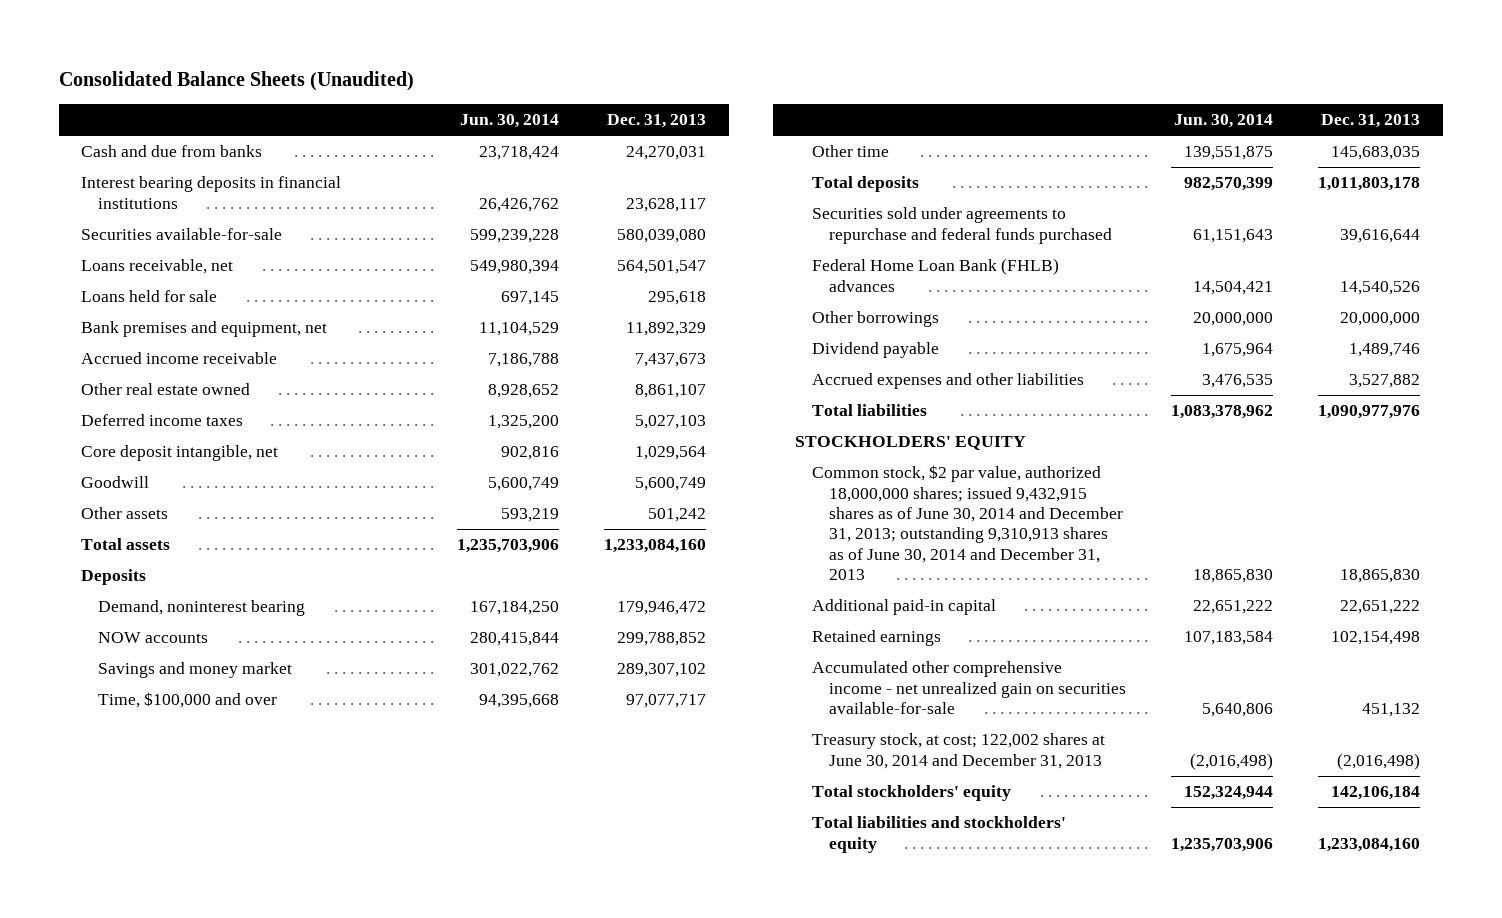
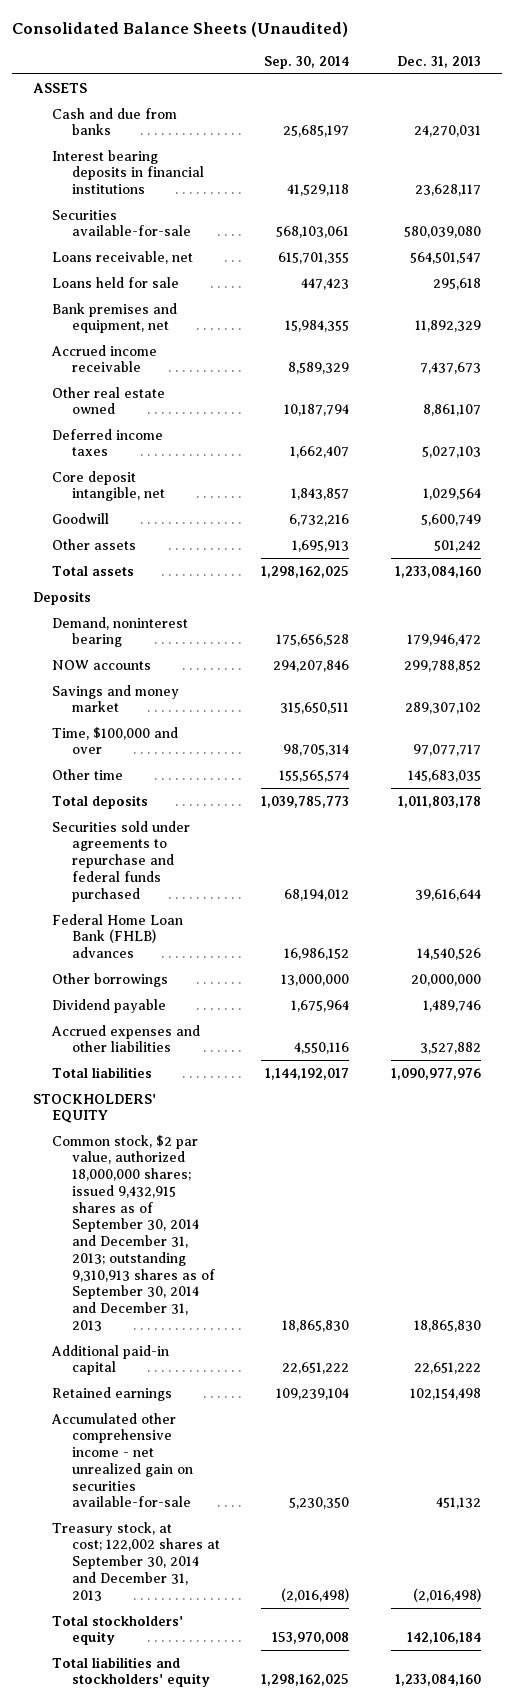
[459,114,559,129] Jun. 30, 2014 -> none
none -> [264,55,350,69] Sep. 30, 2014
none -> [32,82,87,93] ASSETS
[811,465,1123,581] Common stock, $2 par value, authorized 18,000,000 shares; issued 9,432,915 shares as of June 30, 2014 and December 31, 2013; outstanding 9,310,913 shares as of June 30, 2014 and December 31, 2013 -> [52,1134,215,1331] Common stock, $2 par value, authorized 18,000,000 shares; issued 9,432,915 shares as of September 30, 2014 and December 31, 2013; outstanding 9,310,913 shares as of September 30, 2014 and December 31, 2013
[811,733,1105,769] Treasury stock, at cost; 122,002 shares at June 30, 2014 and December 31, 2013 -> [52,1521,220,1601] Treasury stock, at cost; 122,002 shares at September 30, 2014 and December 31, 2013

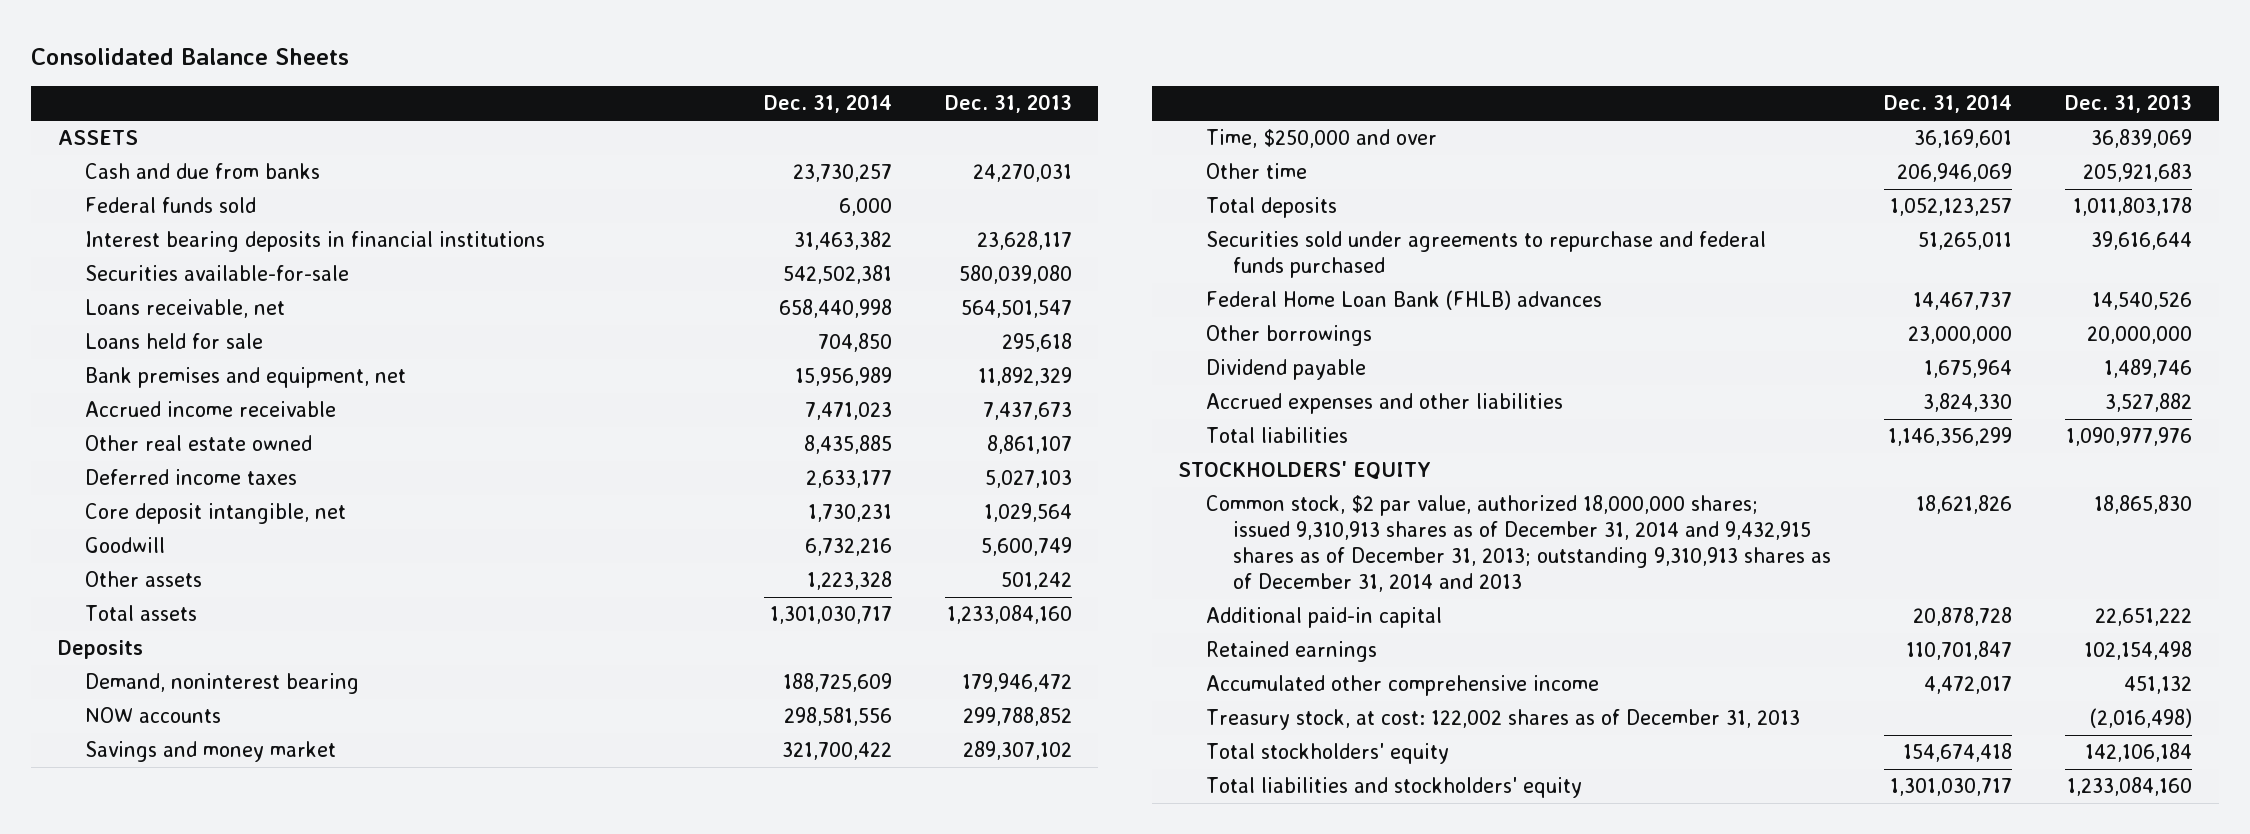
[11,21,348,37] Consolidated Balance Sheets (Unaudited) -> [31,47,350,65] Consolidated Balance Sheets
[264,55,350,69] Sep. 30, 2014 -> none
none -> [763,94,892,114] Dec. 31, 2014
none -> [85,197,257,214] Federal funds sold
[52,726,179,755] Time, $100,000 and over -> [1205,129,1437,149] Time, $250,000 and over
[412,744,481,757] 97,077,717 -> [2091,129,2193,149] 36,839,069
[407,769,481,782] 145,683,035 -> [2083,163,2193,183] 205,921,683
[52,1134,215,1331] Common stock, $2 par value, authorized 18,000,000 shares; issued 9,432,915 shares as of September 30, 2014 and December 31, 2013; outstanding 9,310,913 shares as of September 30, 2014 and December 31, 2013 -> [1205,495,1832,593] Common stock, $2 par value, authorized 18,000,000 shares; issued 9,310,913 shares as of December 31, 2014 and 9,432,915 shares as of December 31, 2013; outstanding 9,310,913 shares as of December 31, 2014 and 2013
[51,1412,193,1508] Accumulated other comprehensive income - net unrealized gain on securities available-for-sale -> [1205,675,1599,697] Accumulated other comprehensive income
[52,1521,220,1601] Treasury stock, at cost; 122,002 shares at September 30, 2014 and December 31, 2013 -> [1205,709,1800,731] Treasury stock, at cost: 122,002 shares as of December 31, 2013

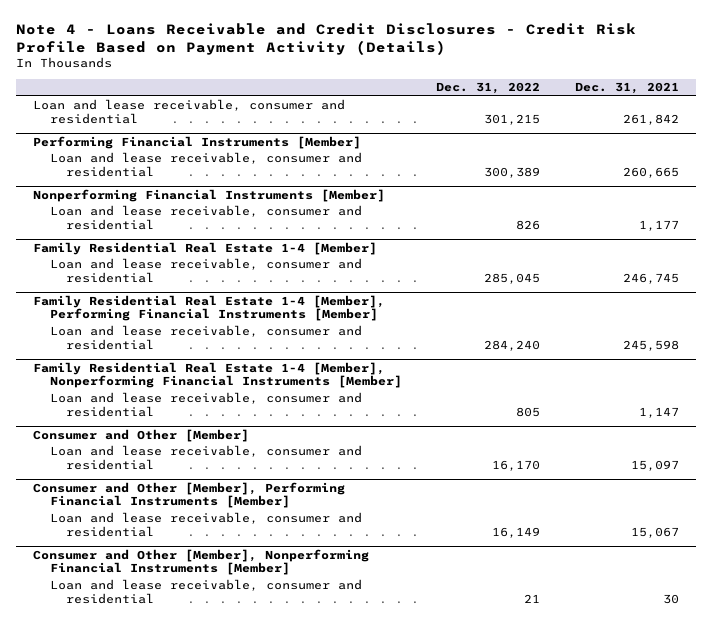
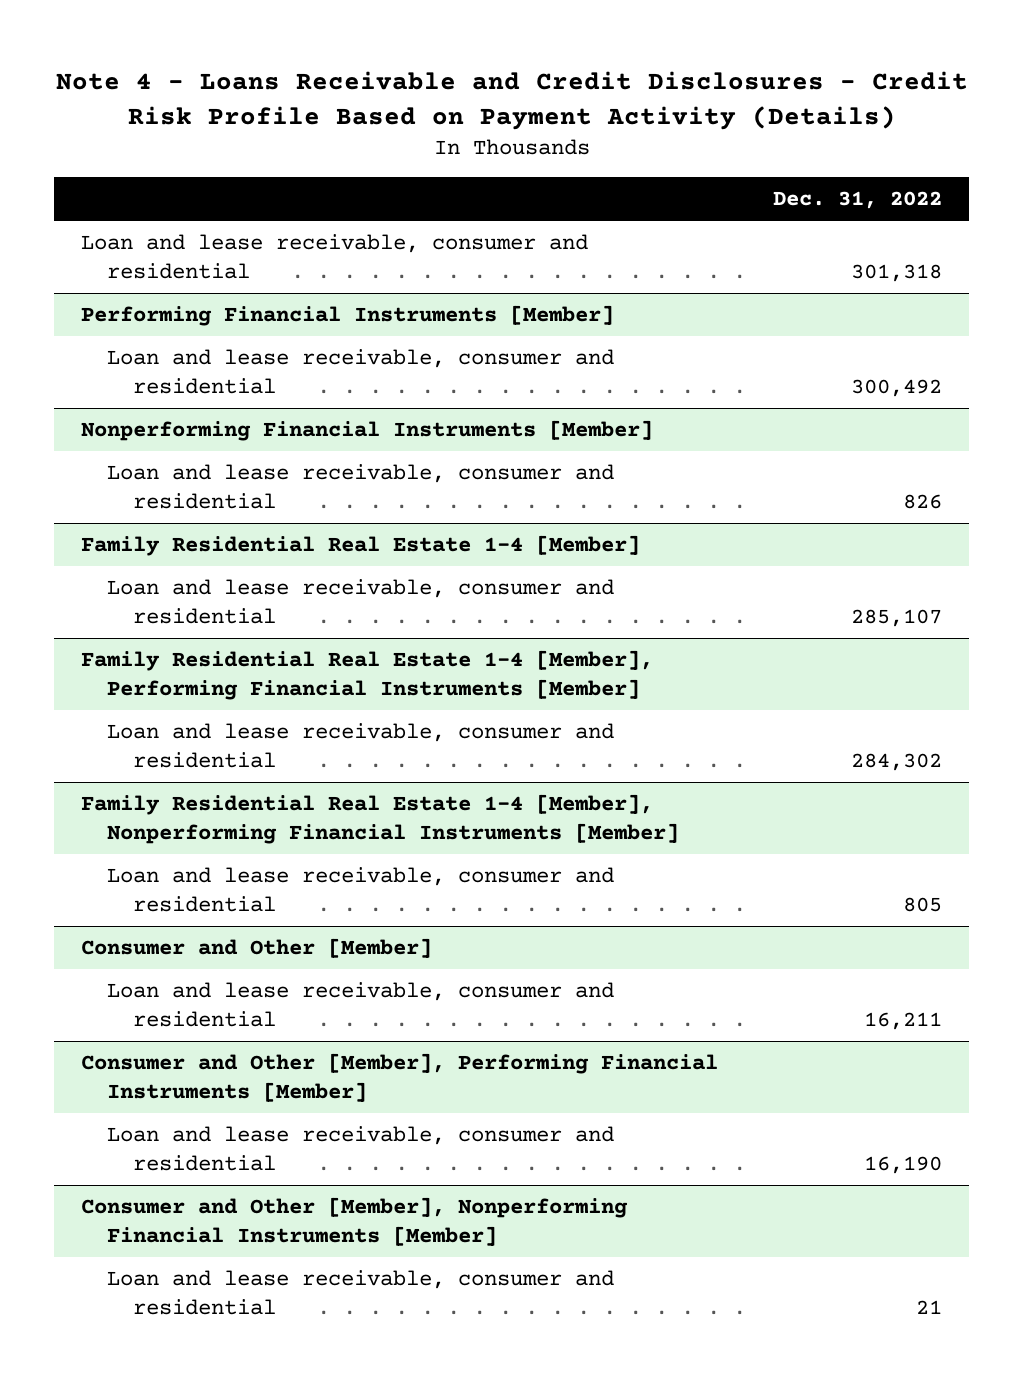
[574,82,679,95] Dec. 31, 2021 -> none
[484,113,541,125] 301,215 -> [850,264,942,283] 301,318
[484,166,541,178] 300,389 -> [850,379,942,398] 300,492
[484,272,541,284] 285,045 -> [850,609,942,628] 285,107
[484,339,541,351] 284,240 -> [850,753,942,772] 284,302
[492,459,541,471] 16,170 -> [863,1012,942,1031] 16,211
[492,526,541,538] 16,149 -> [863,1156,942,1175] 16,190

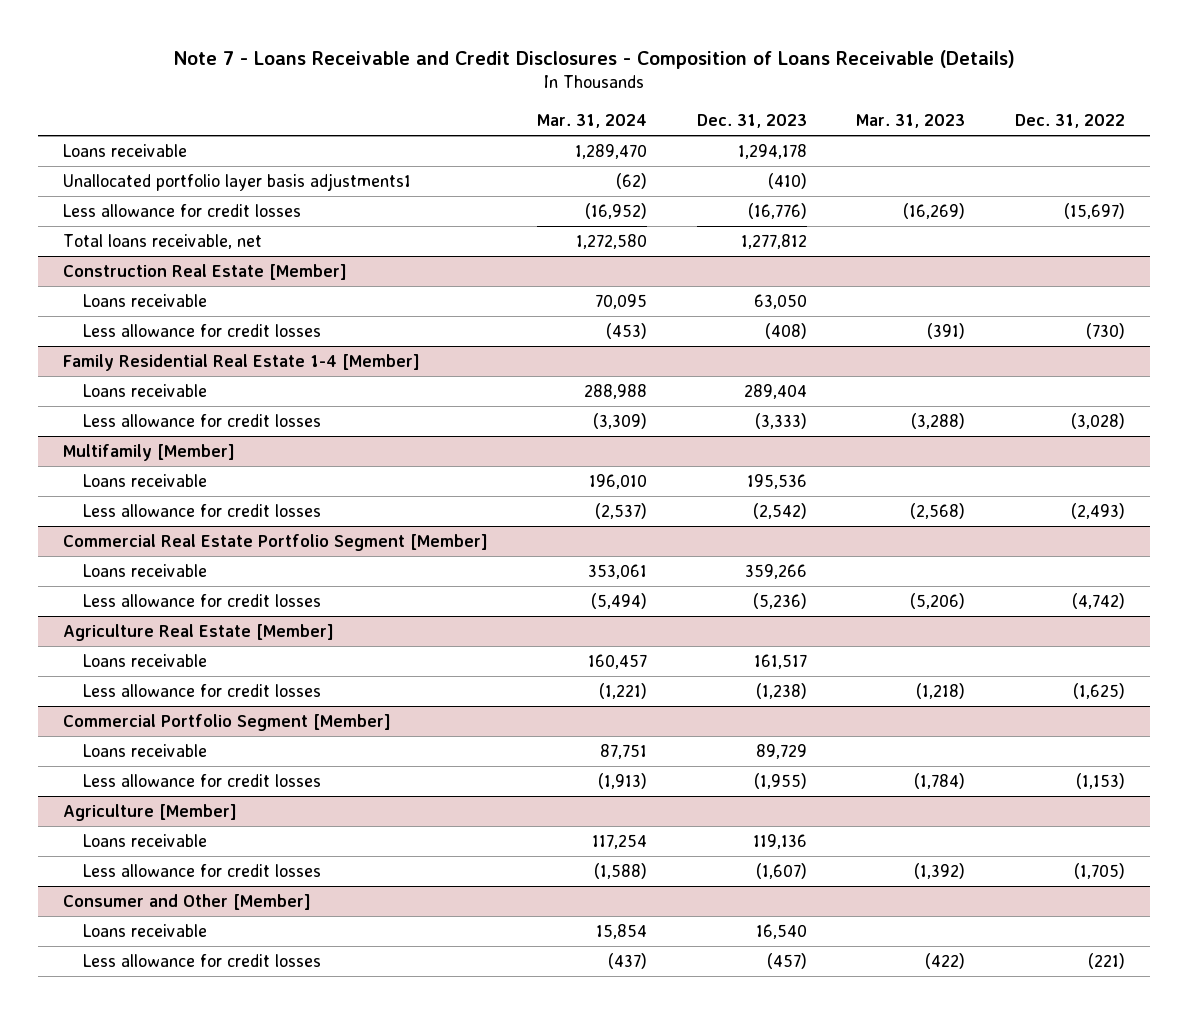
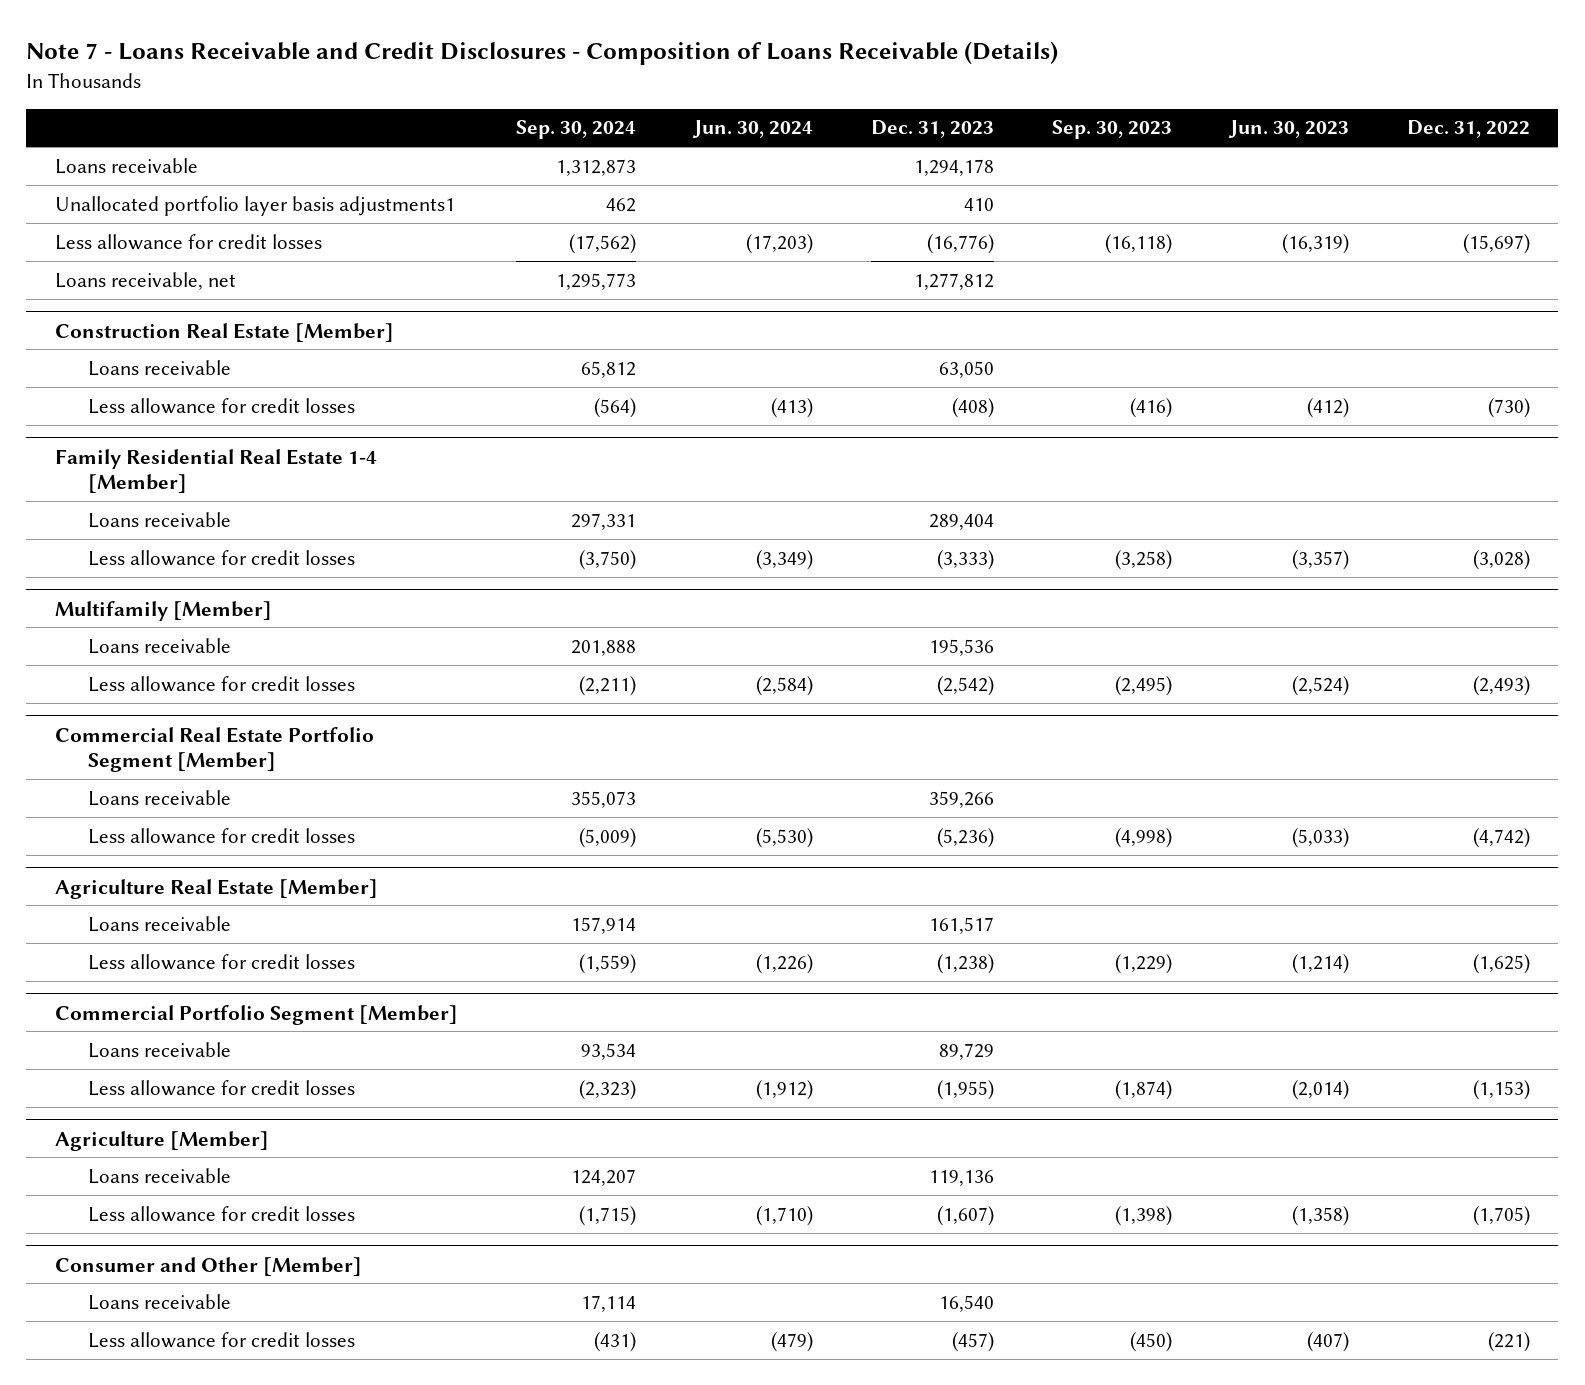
[537,114,648,129] Mar. 31, 2024 -> none
[856,114,966,129] Mar. 31, 2023 -> none
none -> [516,120,637,140] Sep. 30, 2024
none -> [691,120,813,139] Jun. 30, 2024
none -> [1051,120,1172,140] Sep. 30, 2023
none -> [1227,120,1349,139] Jun. 30, 2023
[767,172,807,189] (410) -> [963,197,994,211] 410
[62,233,262,249] Total loans receivable, net -> [55,271,237,290] Loans receivable, net

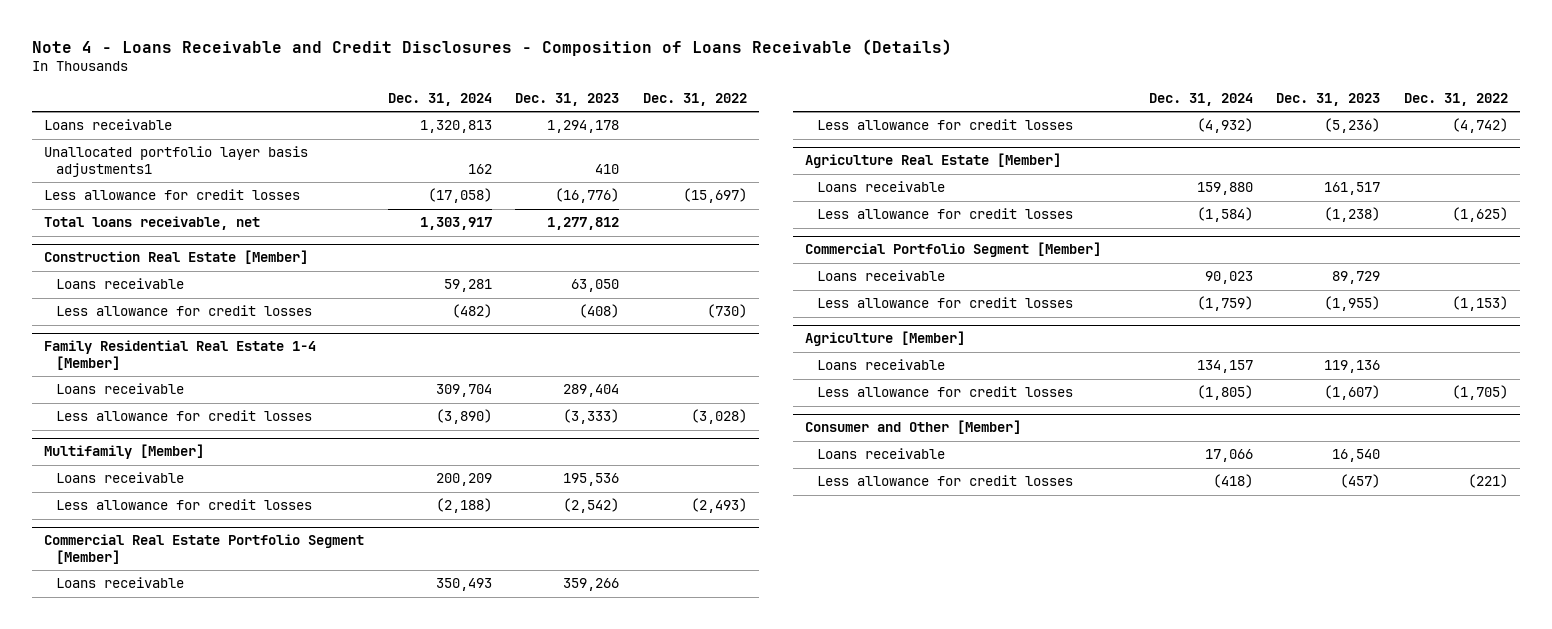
[26,41,1059,66] Note 7 - Loans Receivable and Credit Disclosures - Composition of Loans Receivable (Details) -> [31,38,952,56] Note 4 - Loans Receivable and Credit Disclosures - Composition of Loans Receivable (Details)
[516,120,637,140] Sep. 30, 2024 -> none
[691,120,813,139] Jun. 30, 2024 -> none
[1051,120,1172,140] Sep. 30, 2023 -> none
[1227,120,1349,139] Jun. 30, 2023 -> none
none -> [387,93,492,107] Dec. 31, 2024
[55,271,237,290] Loans receivable, net -> [43,216,260,231] Total loans receivable, net

